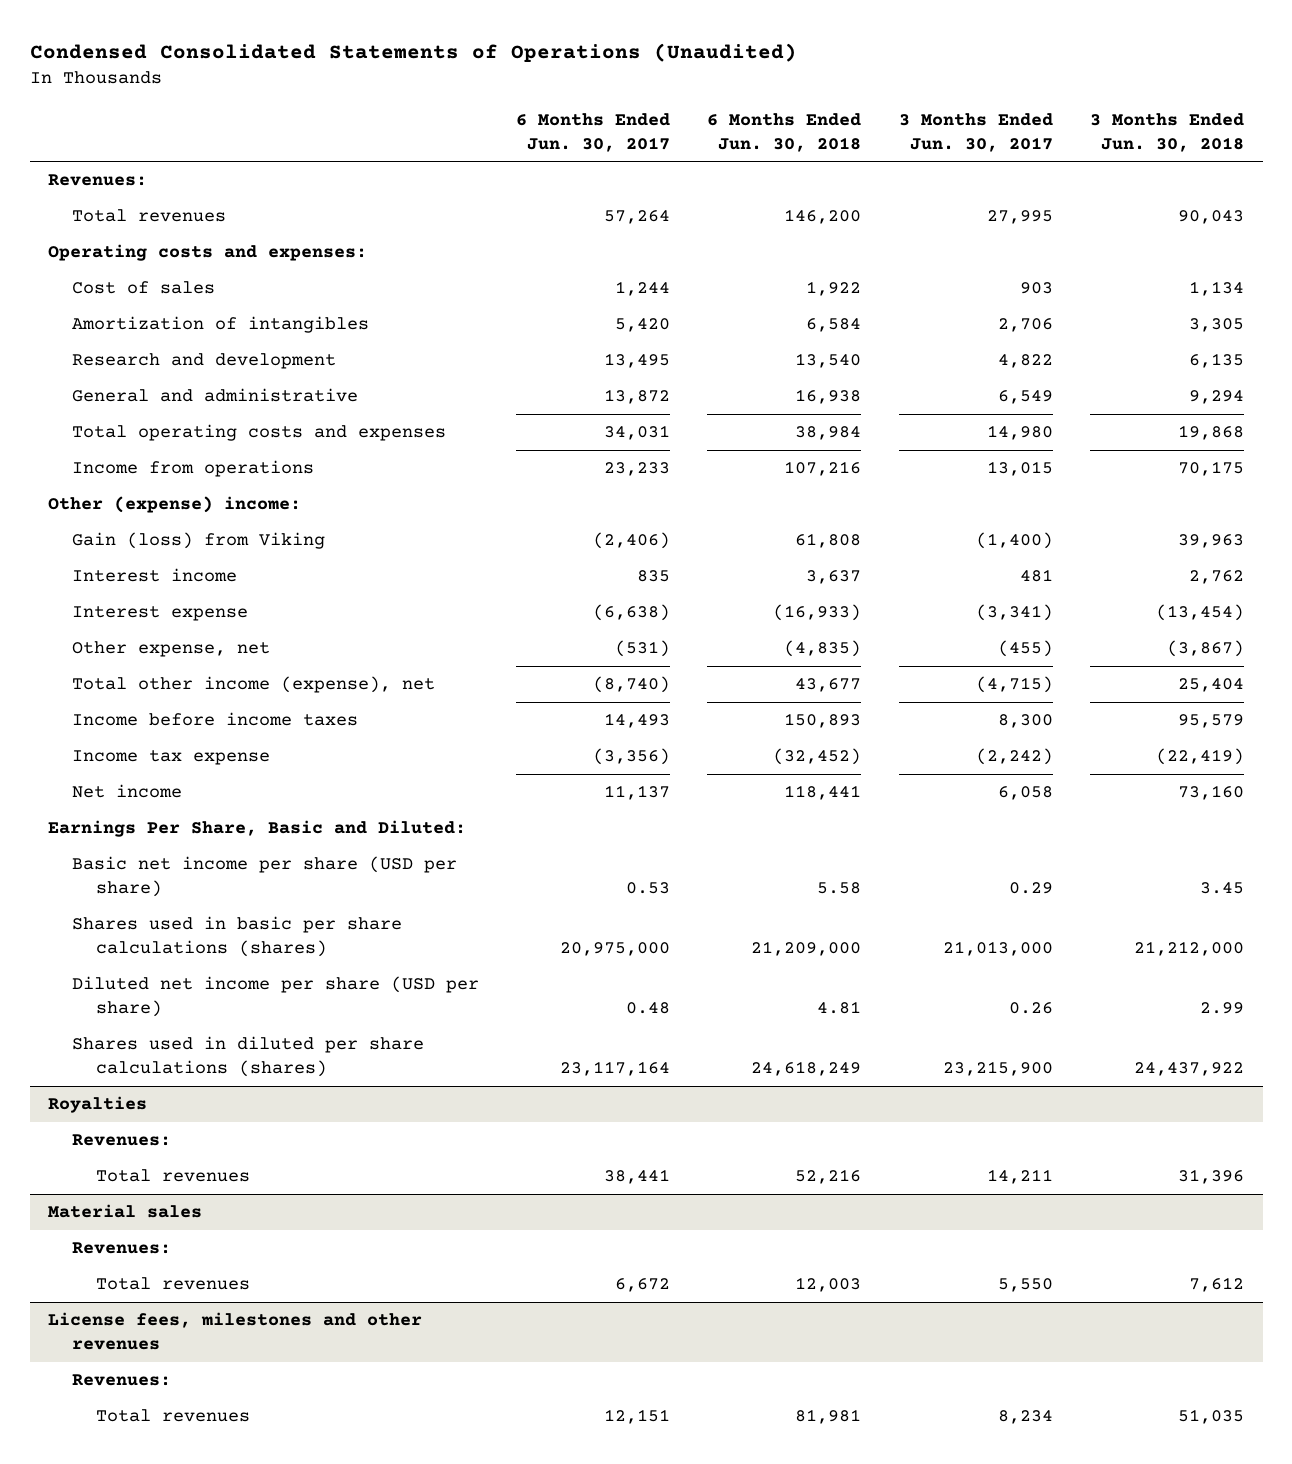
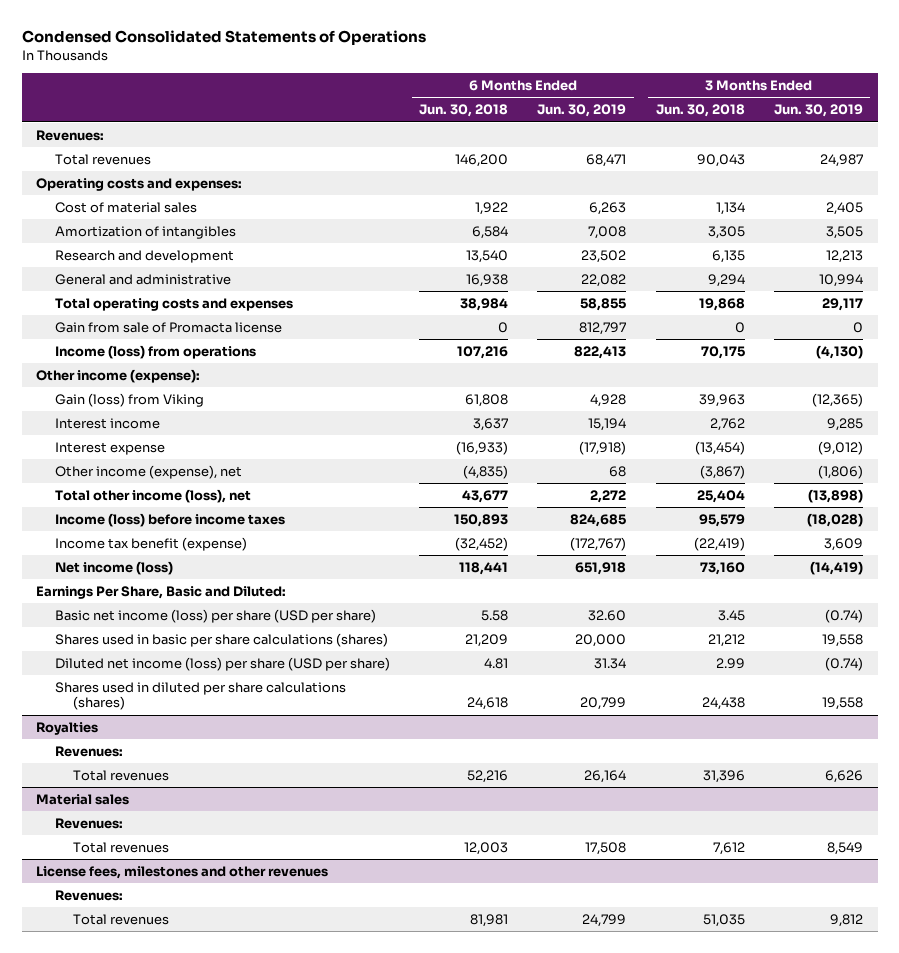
[29,43,797,63] Condensed Consolidated Statements of Operations (Unaudited) -> [21,30,426,46] Condensed Consolidated Statements of Operations
[516,112,671,152] 6 Months Ended Jun. 30, 2017 -> none
[898,112,1053,152] 3 Months Ended Jun. 30, 2017 -> none
none -> [537,104,627,118] Jun. 30, 2019
none -> [774,104,864,118] Jun. 30, 2019
[71,281,215,295] Cost of sales -> [54,201,197,213] Cost of material sales
none -> [54,321,282,333] Gain from sale of Promacta license
[71,460,314,478] Income from operations -> [54,344,256,359] Income (loss) from operations
[48,496,302,514] Other (expense) income: -> [36,368,201,383] Other income (expense):
[71,641,270,658] Other expense, net -> [54,464,242,479] Other income (expense), net
[71,676,435,694] Total other income (expense), net -> [54,488,251,503] Total other income (loss), net
[71,712,358,727] Income before income taxes -> [54,512,285,527] Income (loss) before income taxes
[71,750,270,766] Income tax expense -> [54,536,247,551] Income tax benefit (expense)
[71,784,182,799] Net income -> [54,560,173,575] Net income (loss)
[71,856,457,898] Basic net income per share (USD per share) -> [54,608,376,623] Basic net income (loss) per share (USD per share)
[751,941,862,957] 21,209,000 -> [464,633,508,647] 21,209
[1133,941,1244,957] 21,212,000 -> [707,633,745,647] 21,212
[71,976,479,1018] Diluted net income per share (USD per share) -> [54,656,390,671] Diluted net income (loss) per share (USD per share)
[751,1061,862,1077] 24,618,249 -> [466,697,508,711] 24,618
[1133,1062,1244,1077] 24,437,922 -> [701,697,745,711] 24,438

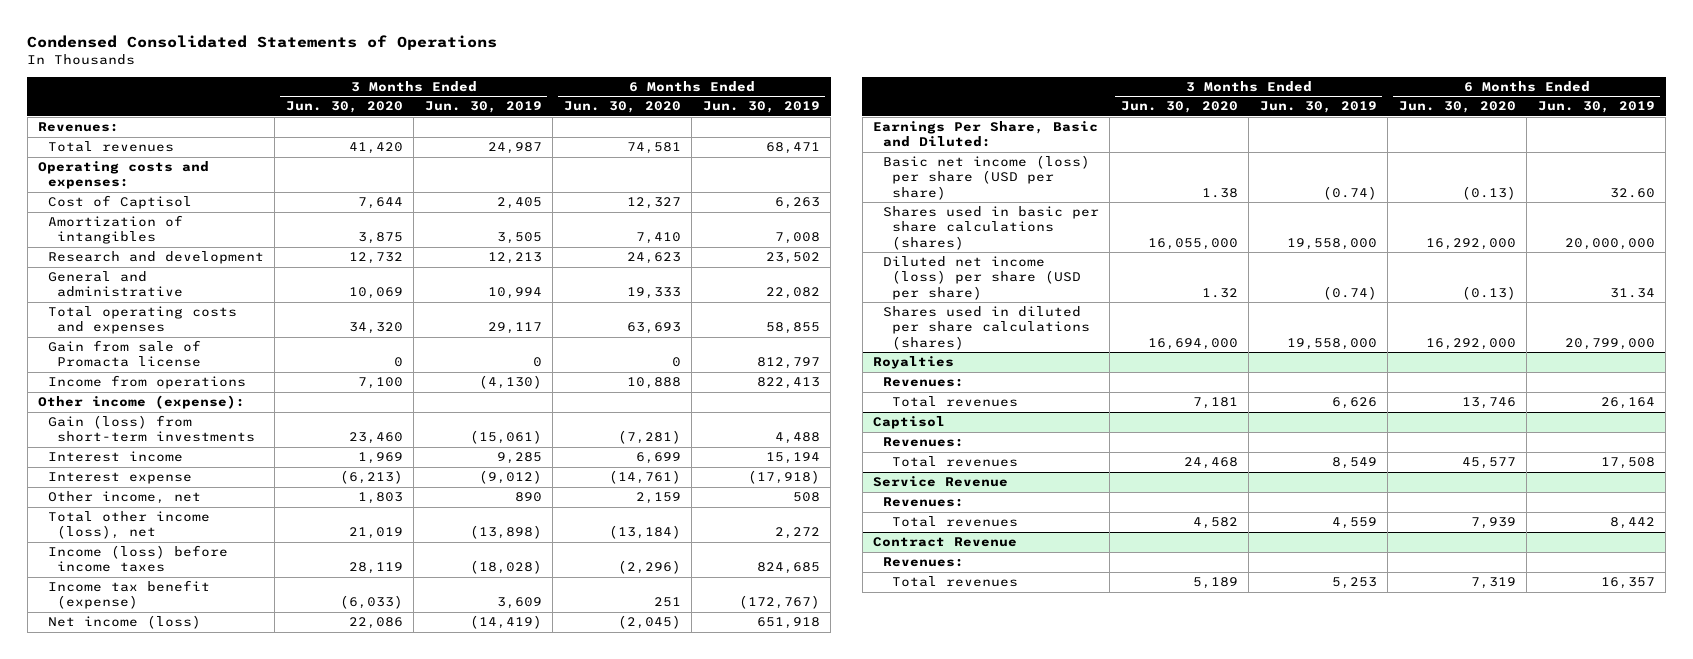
[418,104,508,118] Jun. 30, 2018 -> none
[655,104,745,118] Jun. 30, 2018 -> none
none -> [285,101,403,114] Jun. 30, 2020
none -> [563,101,681,114] Jun. 30, 2020
[54,201,197,213] Cost of material sales -> [47,195,192,210] Cost of Captisol
[54,344,256,359] Income (loss) from operations -> [47,375,246,390] Income from operations
[54,392,204,407] Gain (loss) from Viking -> [47,415,255,443] Gain (loss) from short-term investments
[590,393,627,407] 4,928 -> [774,432,820,445] 4,488
[812,392,864,407] (12,365) -> [469,430,542,445] (15,061)
[54,464,242,479] Other income (expense), net -> [47,491,201,505] Other income, net
[609,465,627,477] 68 -> [792,492,820,503] 508
[818,464,864,479] (1,806) -> [514,492,542,503] 890
[575,633,627,647] 20,000 -> [1564,237,1655,250] 20,000,000
[822,633,864,647] 19,558 -> [1286,237,1377,250] 19,558,000
[580,697,627,711] 20,799 -> [1564,337,1655,350] 20,799,000
[822,697,864,711] 19,558 -> [1286,337,1377,350] 19,558,000
[36,793,130,805] Material sales -> [873,416,946,430] Captisol
[36,865,329,879] License fees, milestones and other revenues -> none
none -> [873,476,1009,488] Service Revenue
[582,913,627,927] 24,799 -> [1609,517,1655,530] 8,442
[830,913,864,927] 9,812 -> [1331,517,1377,530] 4,559
none -> [873,537,1018,548] Contract Revenue
none -> [882,557,964,568] Revenues:
none -> [892,576,1019,588] Total revenues

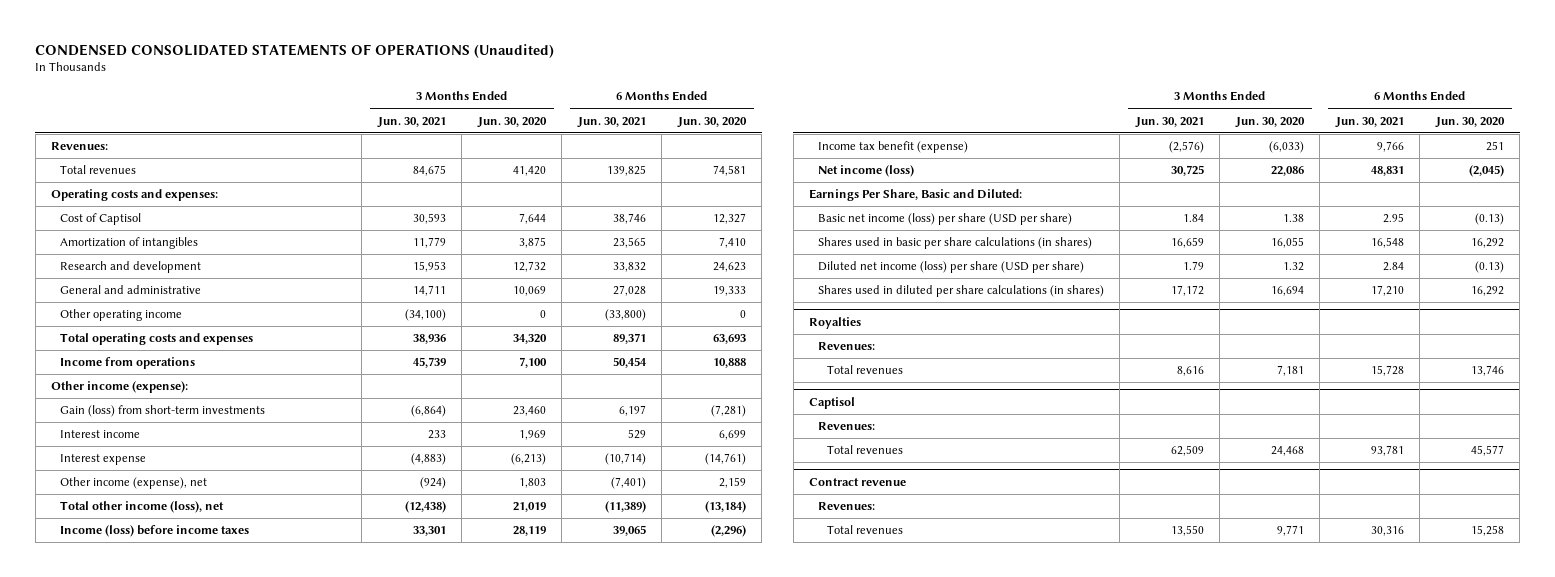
[27,34,498,50] Condensed Consolidated Statements of Operations -> [35,43,555,58] CONDENSED CONSOLIDATED STATEMENTS OF OPERATIONS (Unaudited)
[424,101,542,114] Jun. 30, 2019 -> none
[702,101,820,114] Jun. 30, 2019 -> none
none -> [376,116,446,128] Jun. 30, 2021
none -> [576,116,646,128] Jun. 30, 2021
none -> [59,309,182,322] Other operating income
[47,340,201,368] Gain from sale of Promacta license -> none
[47,491,201,505] Other income, net -> [59,477,207,490] Other income (expense), net
[882,206,1099,250] Shares used in basic per share calculations (shares) -> [817,237,1092,250] Shares used in basic per share calculations (in shares)
[1147,237,1238,250] 16,055,000 -> [1270,237,1304,249] 16,055
[1425,237,1516,250] 16,292,000 -> [1470,238,1504,249] 16,292
[882,306,1091,350] Shares used in diluted per share calculations (shares) -> [817,285,1104,298] Shares used in diluted per share calculations (in shares)
[1147,337,1238,350] 16,694,000 -> [1270,286,1304,297] 16,694
[1425,337,1516,350] 16,292,000 -> [1470,286,1504,297] 16,292
[873,476,1009,488] Service Revenue -> none
[882,497,964,508] Revenues: -> none
[892,516,1019,528] Total revenues -> none
[873,537,1018,548] Contract Revenue -> [809,478,907,487] Contract revenue
[1192,577,1238,590] 5,189 -> [1276,525,1304,537] 9,771
[1470,577,1516,590] 7,319 -> [1470,525,1504,537] 15,258

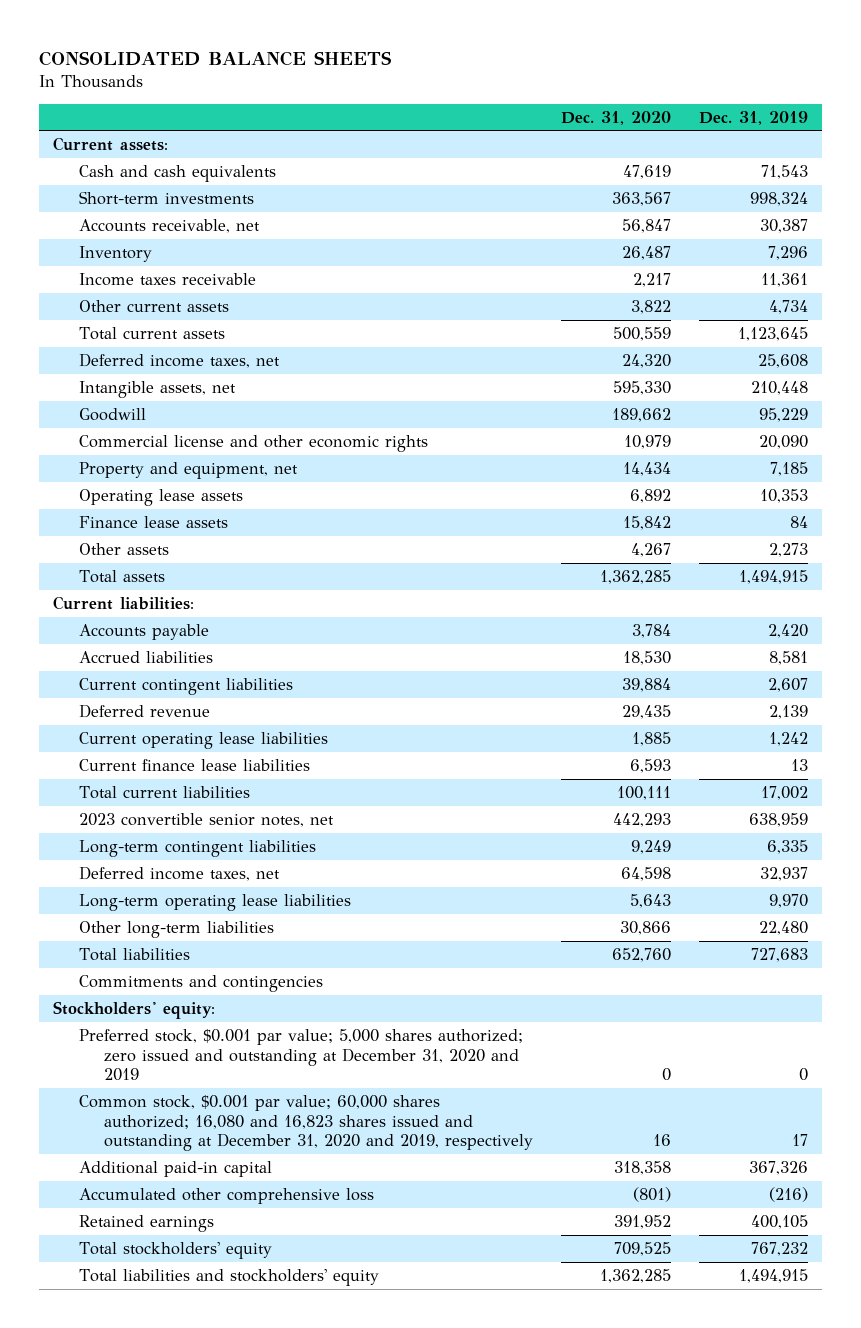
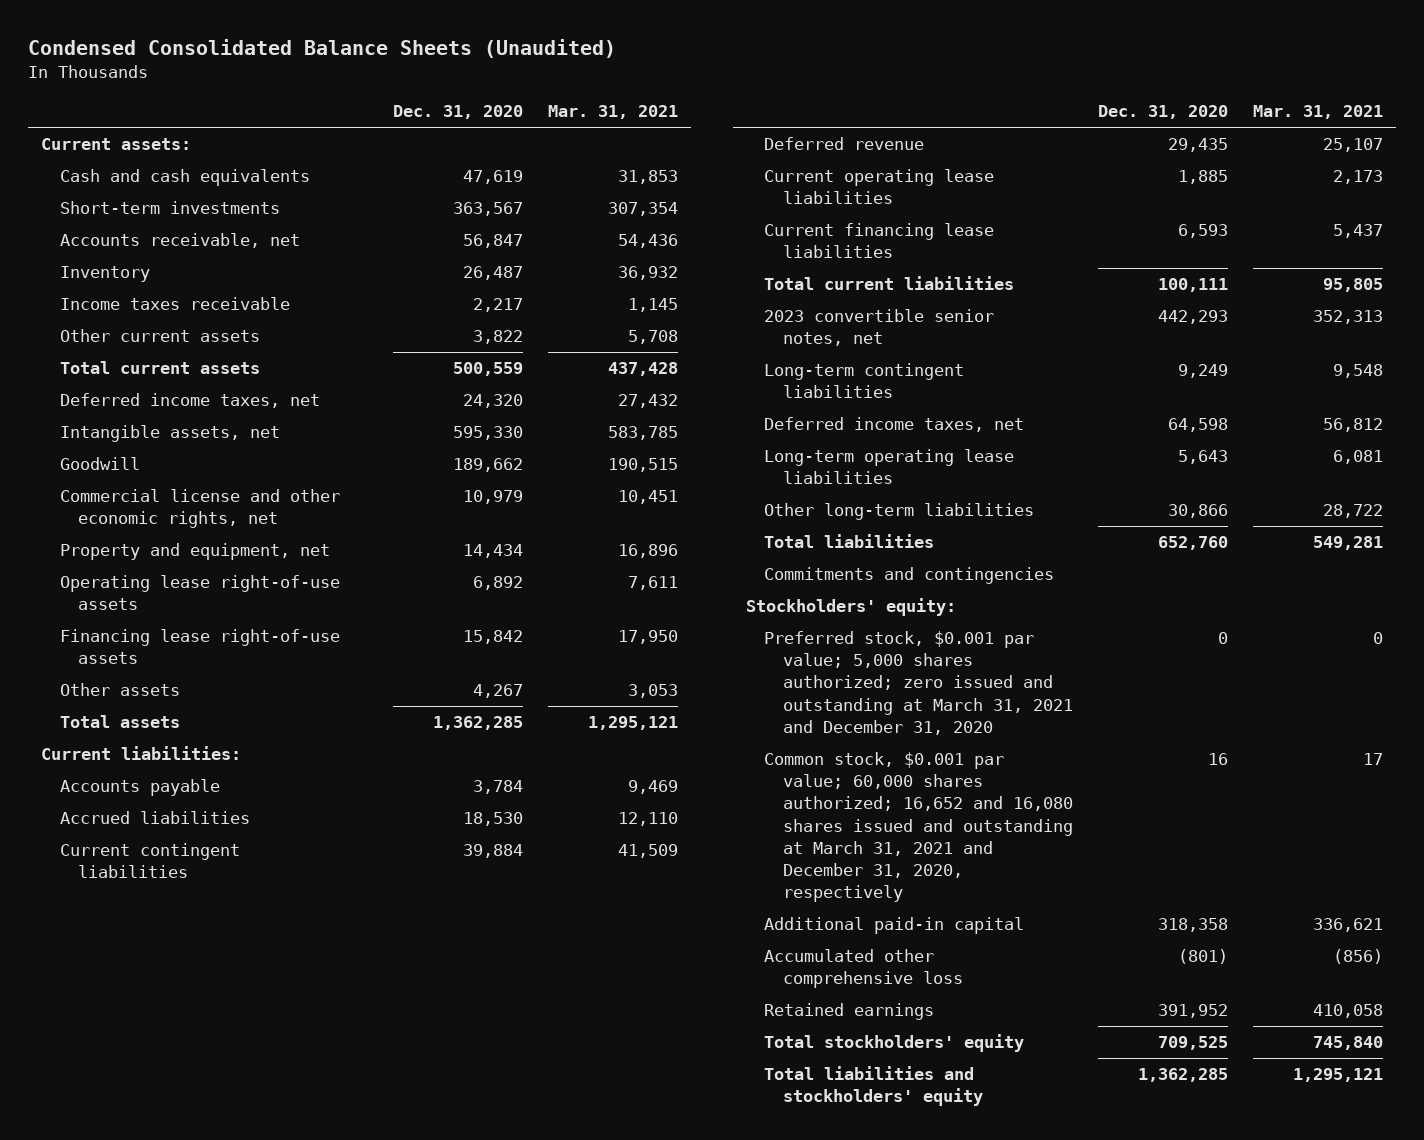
[39,50,393,66] CONSOLIDATED BALANCE SHEETS -> [28,38,617,58] Condensed Consolidated Balance Sheets (Unaudited)
[698,110,808,125] Dec. 31, 2019 -> none
none -> [548,105,679,120] Mar. 31, 2021
[78,435,428,453] Commercial license and other economic rights -> [59,489,340,529] Commercial license and other economic rights, net
[78,489,243,507] Operating lease assets -> [59,575,340,611] Operating lease right-of-use assets
[78,516,228,529] Finance lease assets -> [59,629,340,665] Financing lease right-of-use assets
[78,759,310,772] Current finance lease liabilities -> [764,223,995,259] Current financing lease liabilities
[78,1029,523,1081] Preferred stock, $0.001 par value; 5,000 shares authorized; zero issued and outstanding at December 31, 2020 and 2019 -> [764,631,1073,735] Preferred stock, $0.001 par value; 5,000 shares authorized; zero issued and outstanding at March 31, 2021 and December 31, 2020
[78,1095,533,1151] Common stock, $0.001 par value; 60,000 shares authorized; 16,080 and 16,823 shares issued and outstanding at December 31, 2020 and 2019, respectively -> [764,752,1073,902] Common stock, $0.001 par value; 60,000 shares authorized; 16,652 and 16,080 shares issued and outstanding at March 31, 2021 and December 31, 2020, respectively

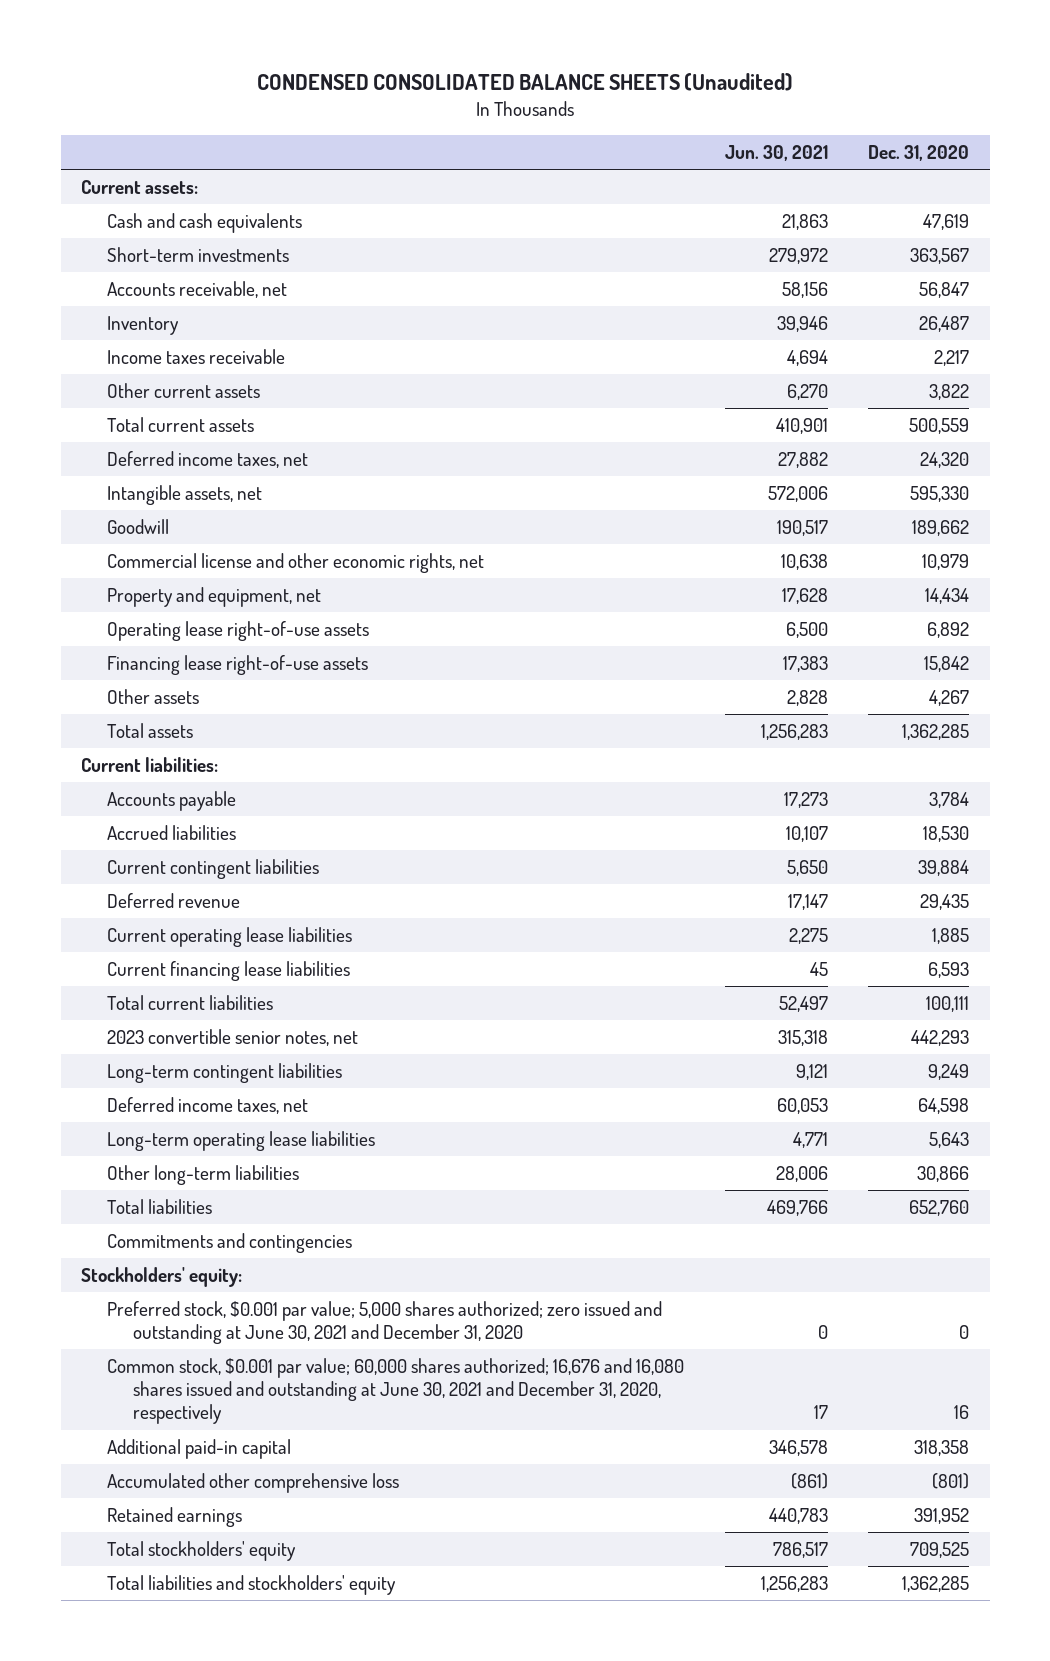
[28,38,617,58] Condensed Consolidated Balance Sheets (Unaudited) -> [257,73,794,92] CONDENSED CONSOLIDATED BALANCE SHEETS (Unaudited)
[548,105,679,120] Mar. 31, 2021 -> none
none -> [724,145,828,162] Jun. 30, 2021
[764,631,1073,735] Preferred stock, $0.001 par value; 5,000 shares authorized; zero issued and outstanding at March 31, 2021 and December 31, 2020 -> [107,1300,663,1345] Preferred stock, $0.001 par value; 5,000 shares authorized; zero issued and outstanding at June 30, 2021 and December 31, 2020
[764,752,1073,902] Common stock, $0.001 par value; 60,000 shares authorized; 16,652 and 16,080 shares issued and outstanding at March 31, 2021 and December 31, 2020, respectively -> [107,1357,685,1425] Common stock, $0.001 par value; 60,000 shares authorized; 16,676 and 16,080 shares issued and outstanding at June 30, 2021 and December 31, 2020, respectively

